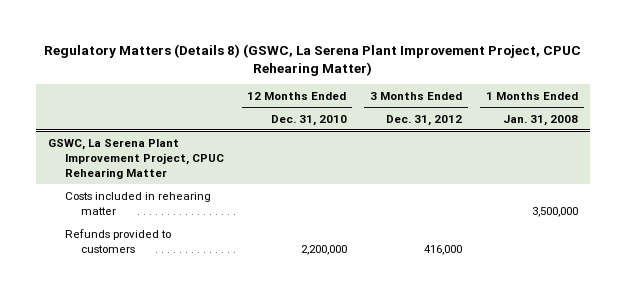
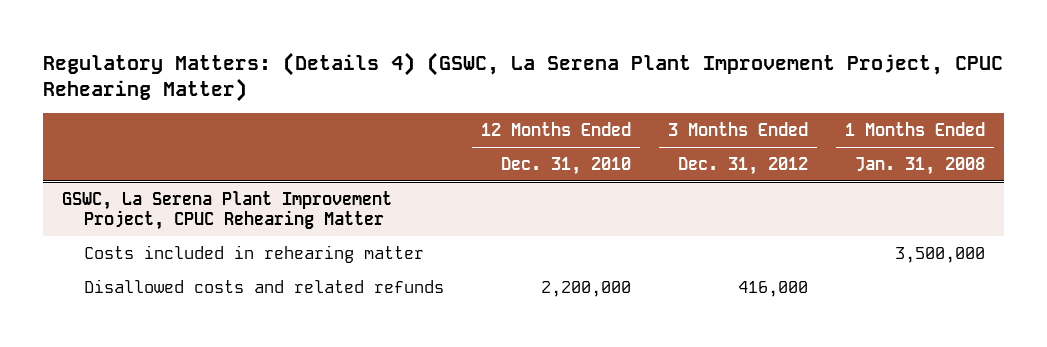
[44,43,582,76] Regulatory Matters (Details 8) (GSWC, La Serena Plant Improvement Project, CPUC Rehearing Matter) -> [43,51,1004,103] Regulatory Matters: (Details 4) (GSWC, La Serena Plant Improvement Project, CPUC Rehearing Matter)
[64,228,171,253] Refunds provided to customers -> [83,278,444,293] Disallowed costs and related refunds

